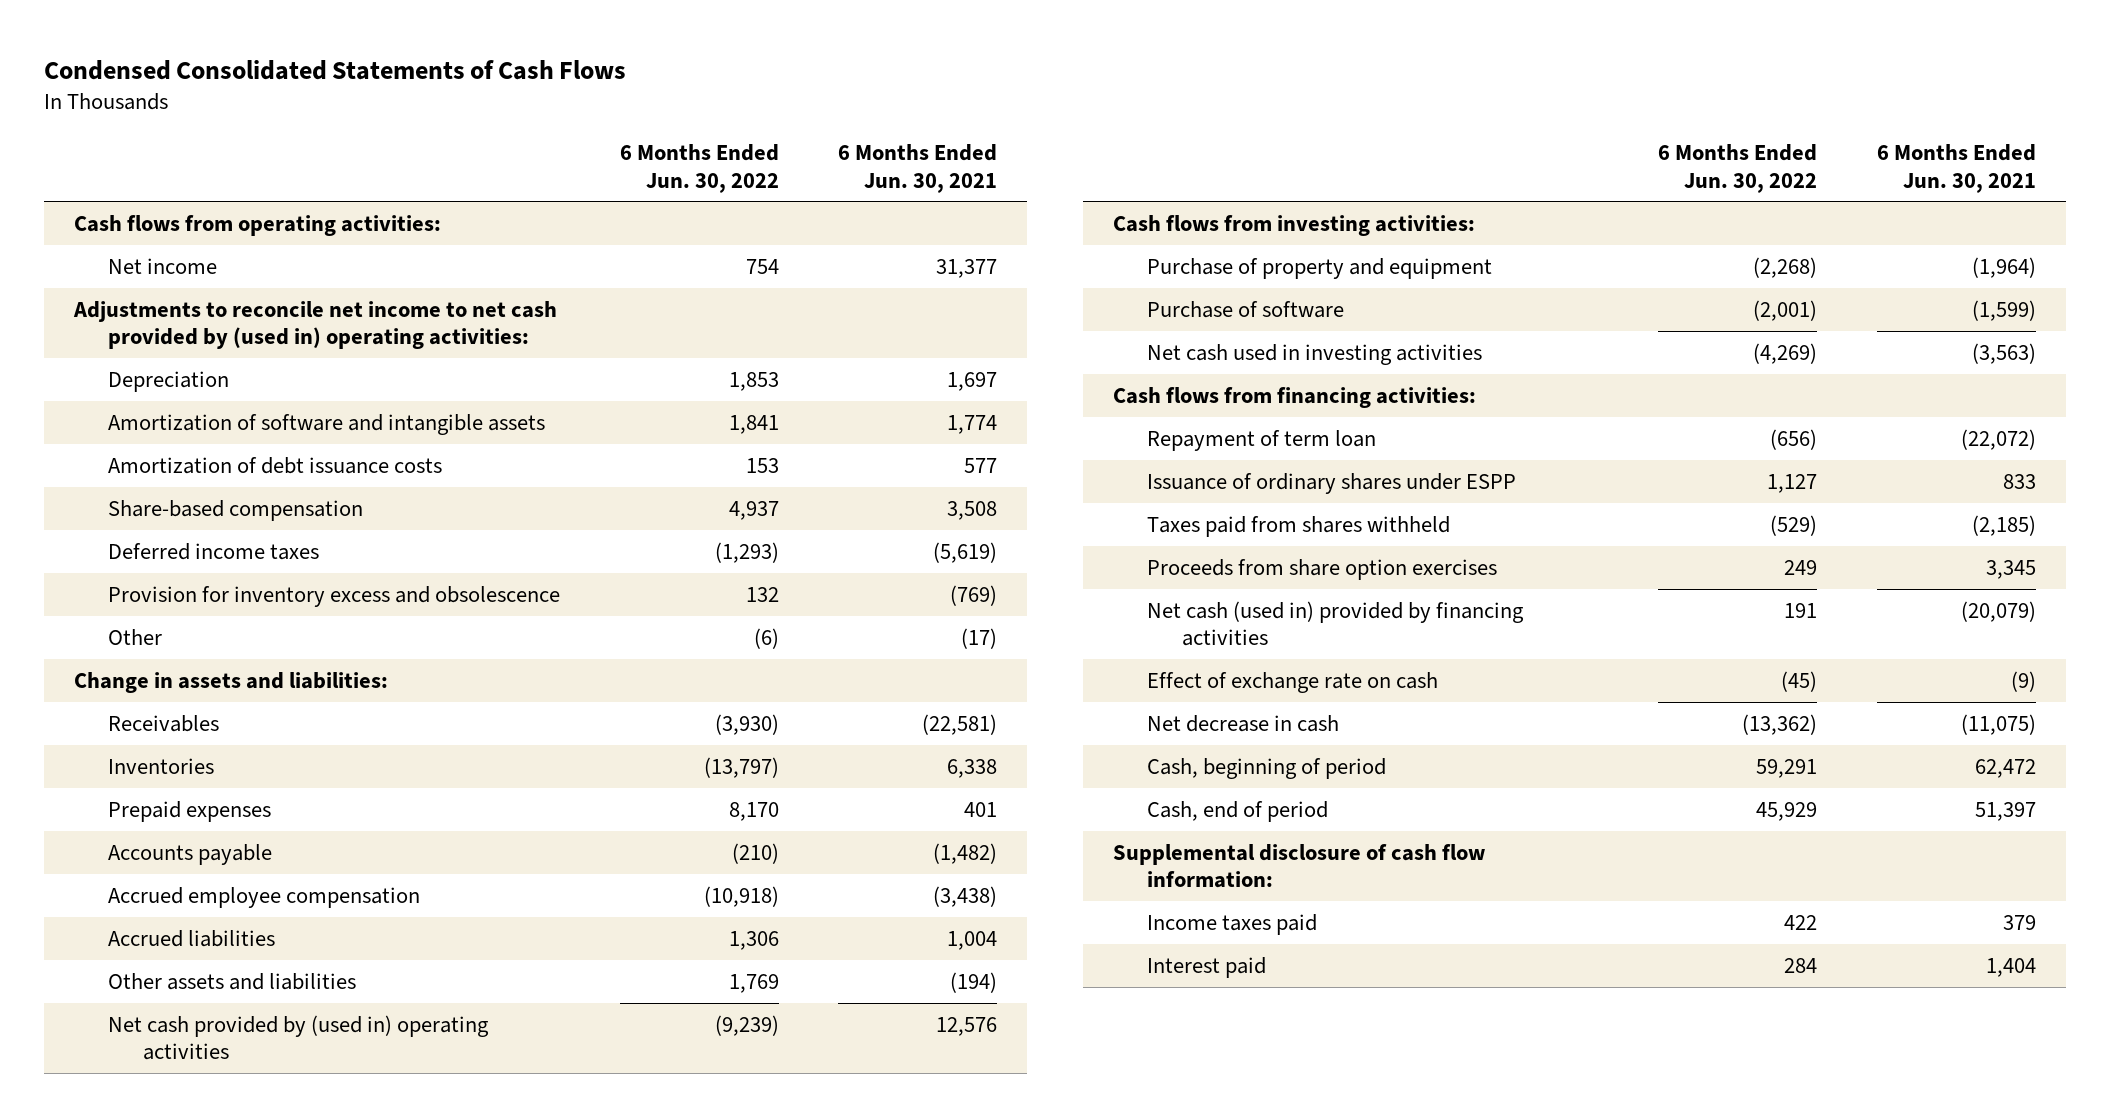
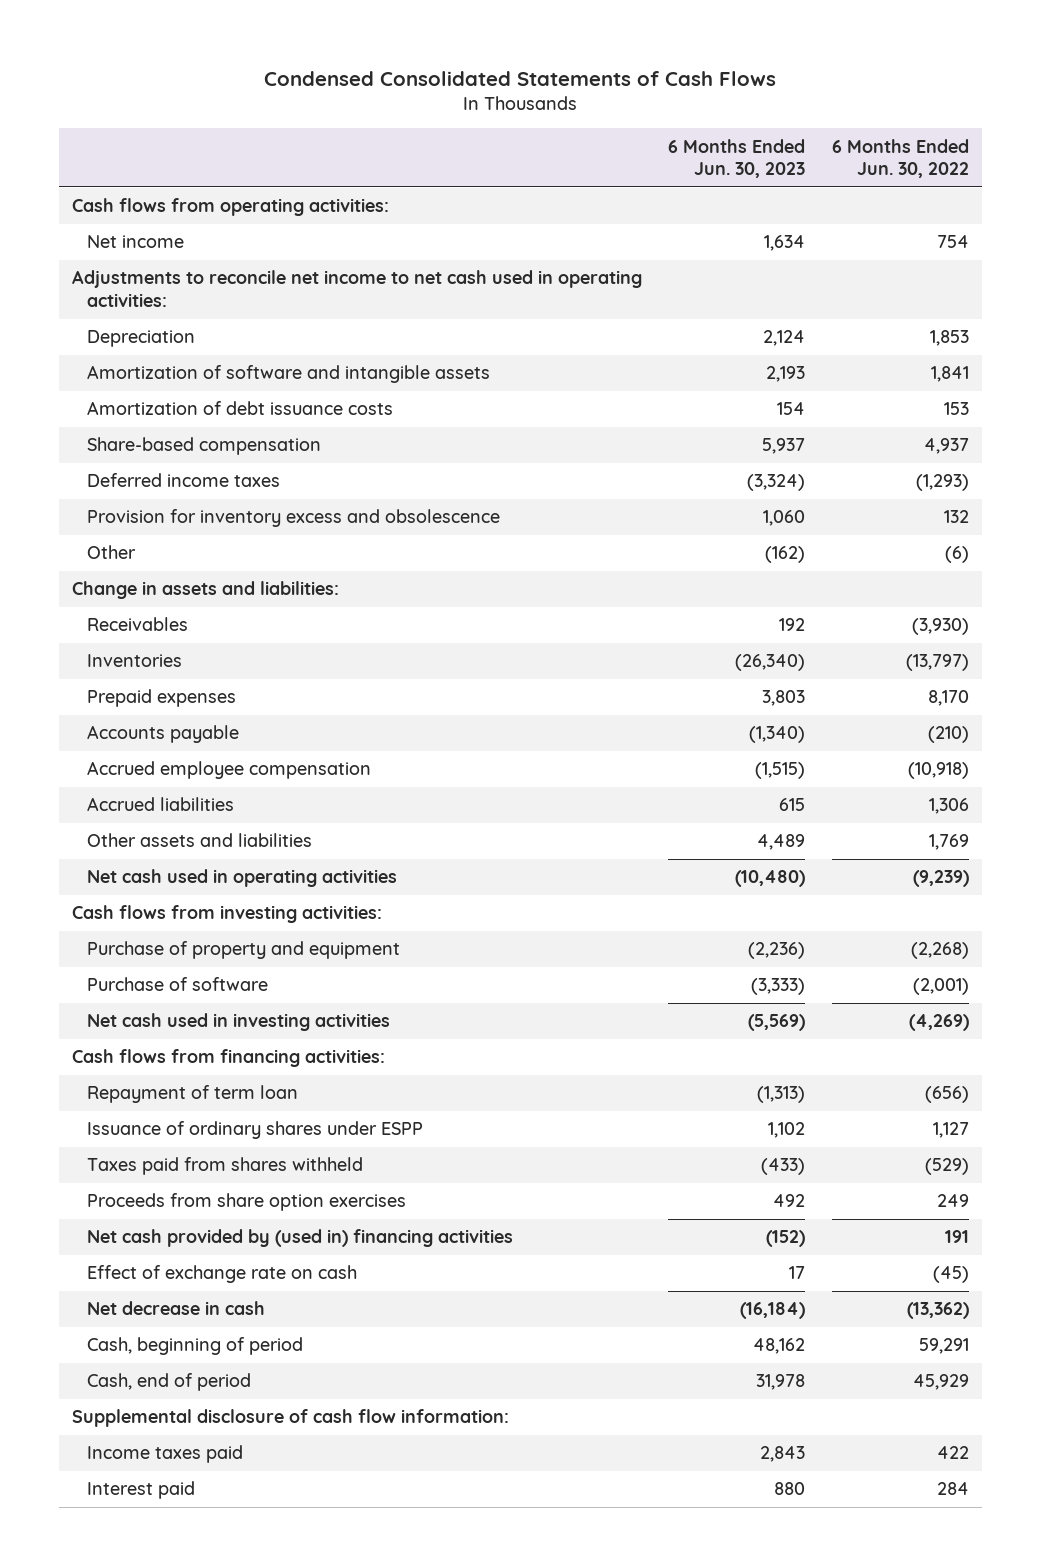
[838,144,998,193] 6 Months Ended Jun. 30, 2021 -> none
none -> [668,138,806,179] 6 Months Ended Jun. 30, 2023
[72,300,557,349] Adjustments to reconcile net income to net cash provided by (used in) operating activities: -> [71,270,642,308] Adjustments to reconcile net income to net cash used in operating activities:
[108,1014,490,1060] Net cash provided by (used in) operating activities -> [86,869,397,888] Net cash used in operating activities
[1147,600,1525,646] Net cash (used in) provided by financing activities -> [86,1229,513,1248] Net cash provided by (used in) financing activities

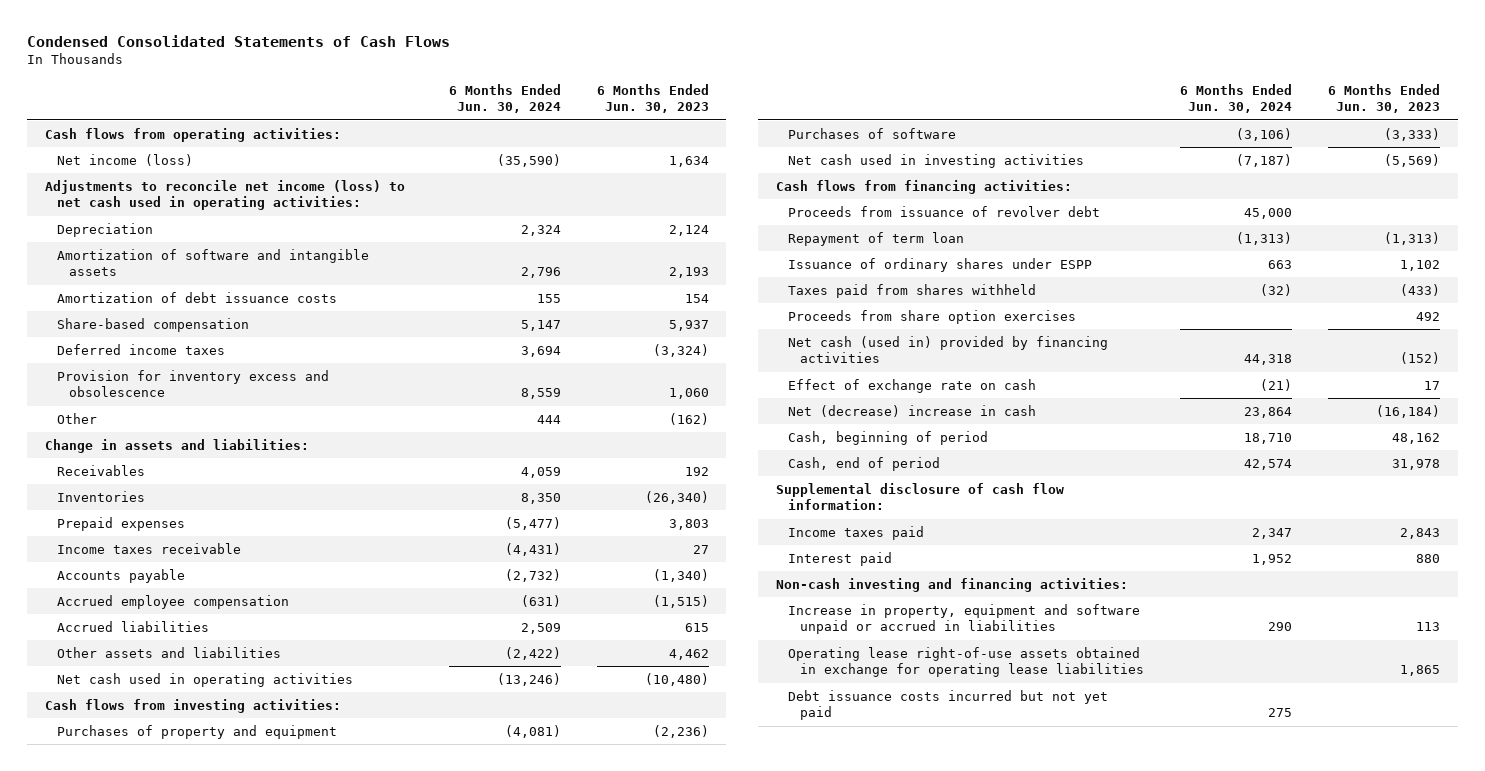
[831,138,969,179] 6 Months Ended Jun. 30, 2022 -> none
none -> [448,83,561,114] 6 Months Ended Jun. 30, 2024
[86,235,184,249] Net income -> [56,153,193,166] Net income (loss)
[71,270,642,308] Adjustments to reconcile net income to net cash used in operating activities: -> [45,179,406,211] Adjustments to reconcile net income (loss) to net cash used in operating activities:
none -> [56,542,241,554] Income taxes receivable
[757,834,806,851] 4,489 -> [668,648,709,660] 4,462
[86,941,400,960] Purchase of property and equipment -> [56,724,337,739] Purchases of property and equipment
[86,977,268,992] Purchase of software -> [787,127,956,139] Purchases of software
none -> [787,205,1100,217] Proceeds from issuance of revolver debt
[86,1229,513,1248] Net cash provided by (used in) financing activities -> [787,335,1108,364] Net cash (used in) provided by financing activities
[86,1301,265,1316] Net decrease in cash -> [787,404,1036,417] Net (decrease) increase in cash
none -> [776,577,1129,592] Non-cash investing and financing activities:
none -> [787,603,1140,635] Increase in property, equipment and software unpaid or accrued in liabilities
none -> [787,646,1144,678] Operating lease right-of-use assets obtained in exchange for operating lease liabilities
none -> [787,689,1108,721] Debt issuance costs incurred but not yet paid

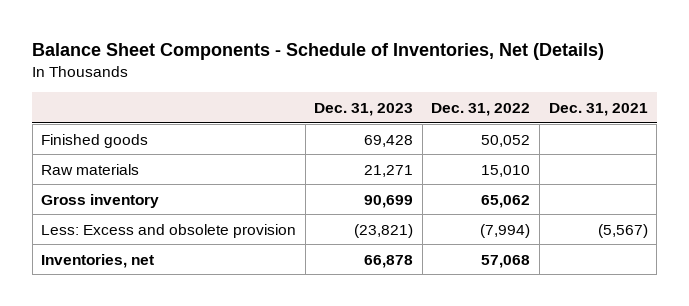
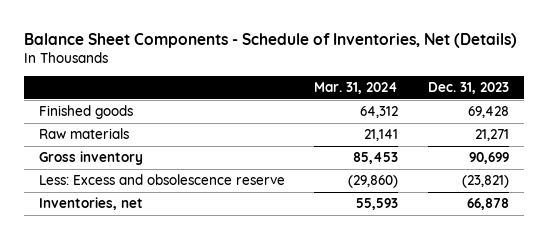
[431,102,531,116] Dec. 31, 2022 -> none
[548,102,648,116] Dec. 31, 2021 -> none
none -> [314,82,399,95] Mar. 31, 2024
[41,223,297,238] Less: Excess and obsolete provision -> [38,174,285,186] Less: Excess and obsolescence reserve

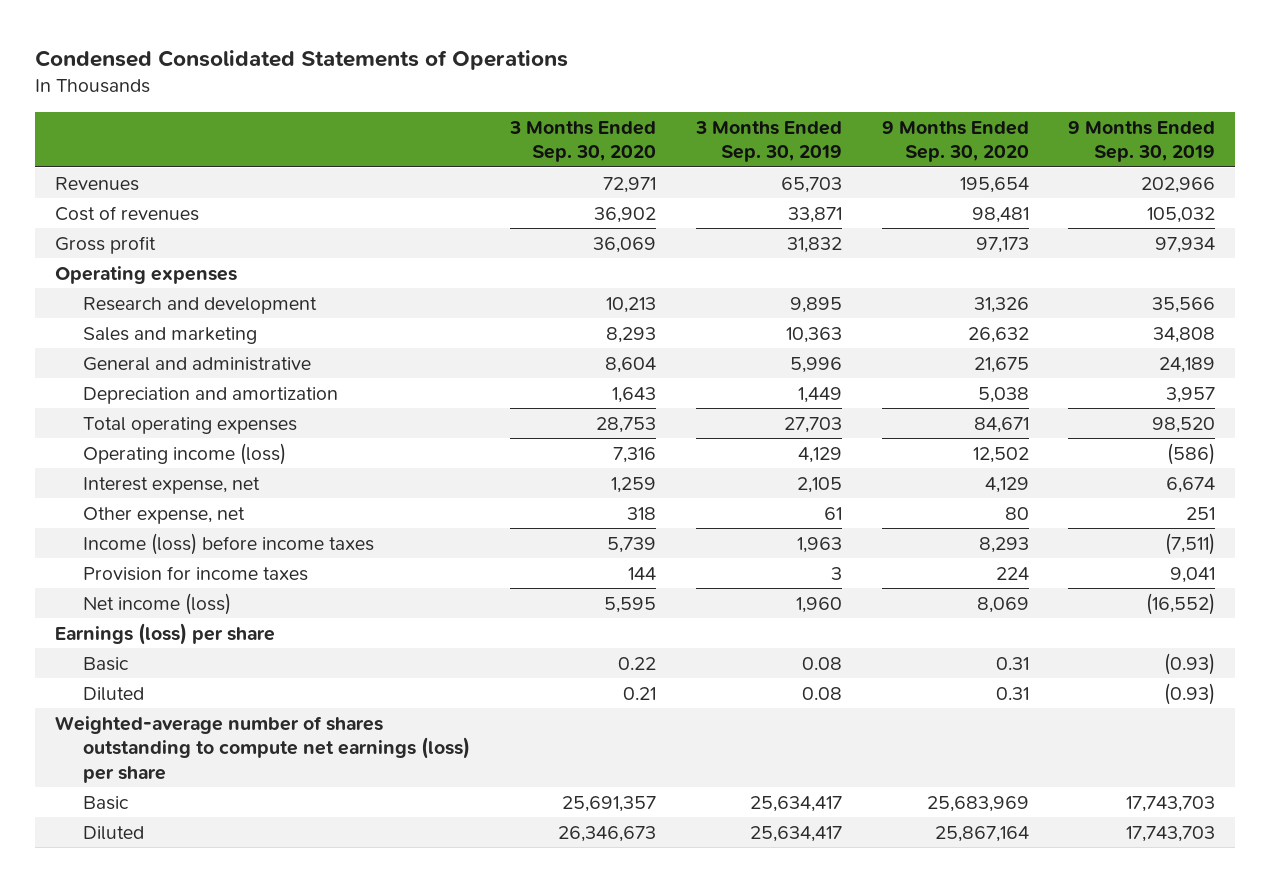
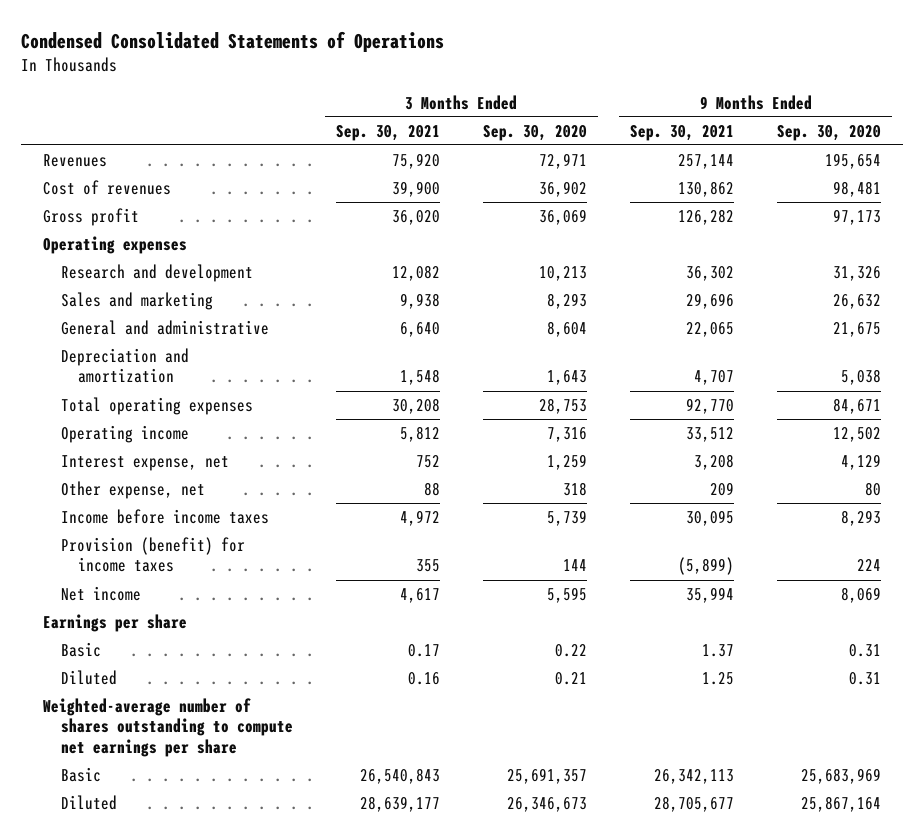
[694,120,842,163] 3 Months Ended Sep. 30, 2019 -> none
[1068,120,1216,163] 9 Months Ended Sep. 30, 2019 -> none
none -> [335,124,440,141] Sep. 30, 2021
none -> [629,124,734,141] Sep. 30, 2021
[82,442,286,465] Operating income (loss) -> [60,425,189,444] Operating income
[82,532,374,555] Income (loss) before income taxes -> [60,509,269,525] Income before income taxes
[82,565,308,581] Provision for income taxes -> [60,537,245,573] Provision (benefit) for income taxes
[82,592,231,615] Net income (loss) -> [60,586,141,602] Net income
[55,622,276,645] Earnings (loss) per share -> [42,614,187,633] Earnings per share
[55,715,470,783] Weighted-average number of shares outstanding to compute net earnings (loss) per share -> [42,698,293,757] Weighted-average number of shares outstanding to compute net earnings per share

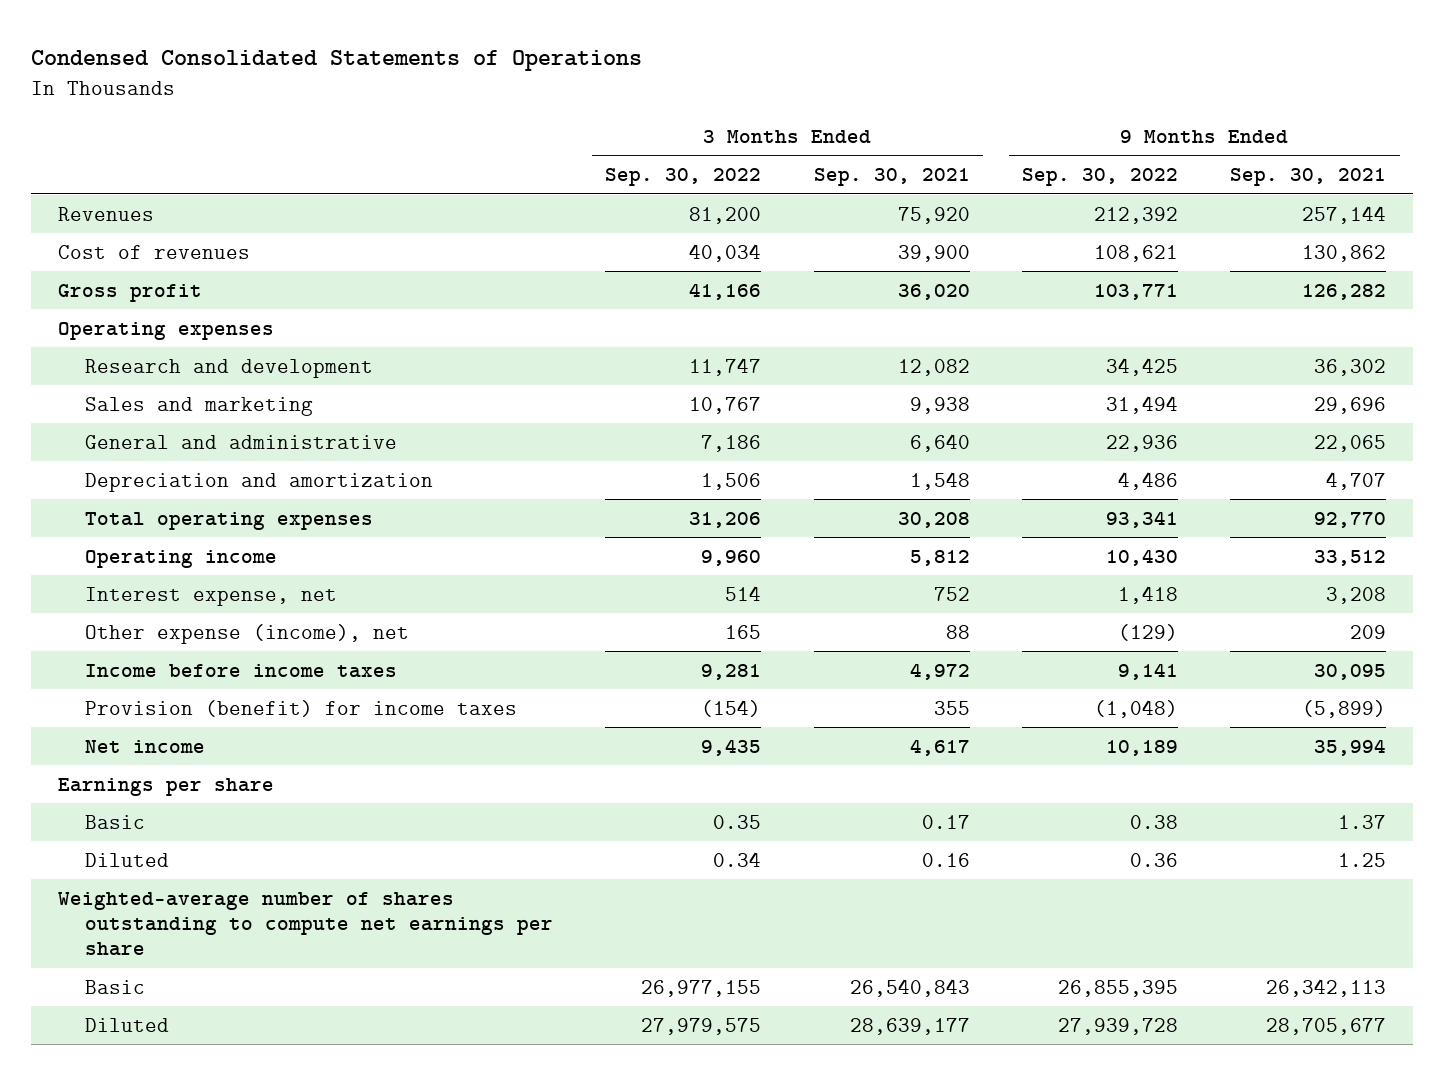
[482,124,587,141] Sep. 30, 2020 -> none
[777,124,882,141] Sep. 30, 2020 -> none
none -> [605,168,762,187] Sep. 30, 2022
none -> [1022,168,1179,187] Sep. 30, 2022
[60,481,205,500] Other expense, net -> [84,623,409,644] Other expense (income), net

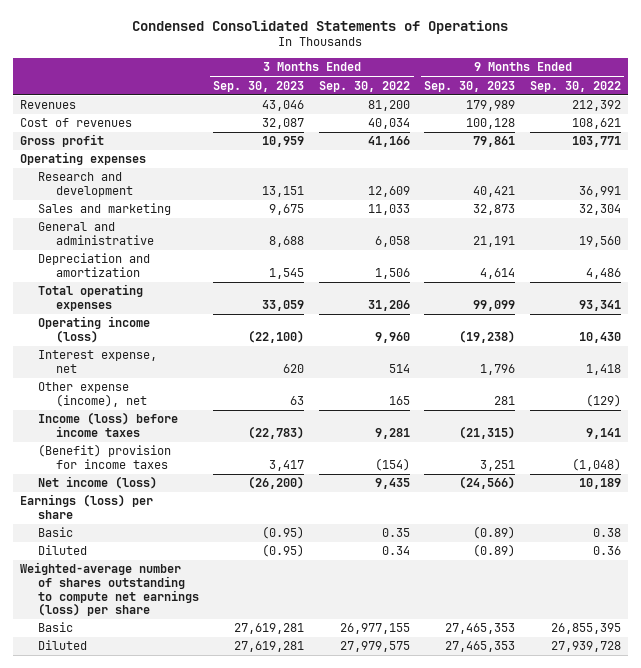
[813,168,970,187] Sep. 30, 2021 -> none
[1230,168,1387,187] Sep. 30, 2021 -> none
none -> [213,80,305,92] Sep. 30, 2023
none -> [424,80,516,92] Sep. 30, 2023
[689,357,762,376] 11,747 -> [367,186,410,198] 12,609
[1106,357,1179,376] 34,425 -> [578,186,621,198] 36,991
[689,396,762,414] 10,767 -> [367,204,410,216] 11,033
[1106,395,1179,414] 31,494 -> [578,204,621,216] 32,304
[701,434,762,452] 7,186 -> [374,236,410,248] 6,058
[1106,434,1179,452] 22,936 -> [578,236,621,248] 19,560
[84,549,277,568] Operating income -> [38,316,151,344] Operating income (loss)
[84,663,397,678] Income before income taxes -> [38,412,179,438] Income (loss) before income taxes
[84,699,517,717] Provision (benefit) for income taxes -> [38,444,172,470] (Benefit) provision for income taxes
[84,739,205,753] Net income -> [38,476,158,490] Net income (loss)
[57,777,274,796] Earnings per share -> [19,494,153,520] Earnings (loss) per share
[57,891,553,957] Weighted-average number of shares outstanding to compute net earnings per share -> [19,562,200,617] Weighted-average number of shares outstanding to compute net earnings (loss) per share

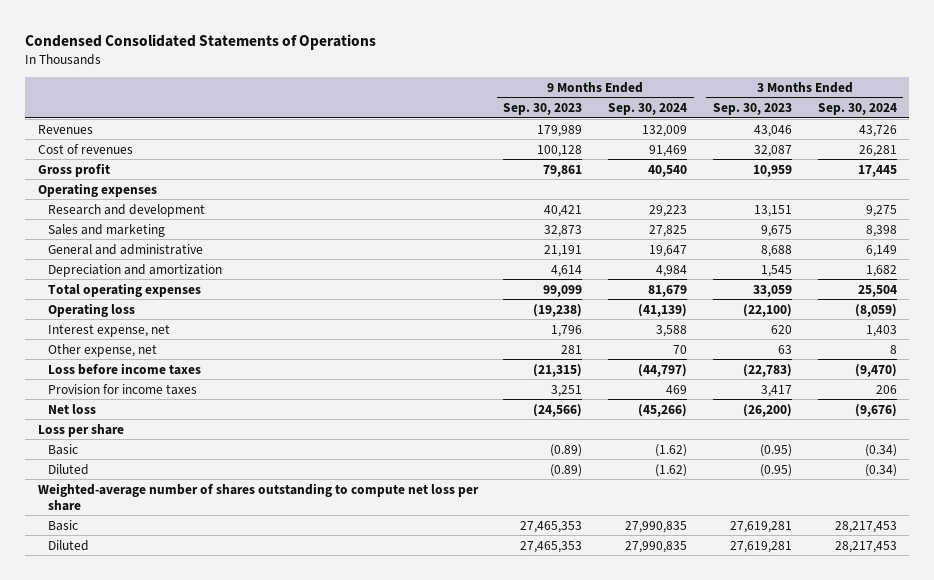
[318,80,410,92] Sep. 30, 2022 -> none
[529,80,621,92] Sep. 30, 2022 -> none
none -> [608,103,688,116] Sep. 30, 2024
none -> [817,103,897,116] Sep. 30, 2024
[38,316,151,344] Operating income (loss) -> [47,302,135,317] Operating loss
[38,382,148,408] Other expense (income), net -> [47,343,157,357] Other expense, net
[38,412,179,438] Income (loss) before income taxes -> [47,362,201,375] Loss before income taxes
[38,444,172,470] (Benefit) provision for income taxes -> [47,383,197,395] Provision for income taxes
[38,476,158,490] Net income (loss) -> [47,403,96,414] Net loss
[19,494,153,520] Earnings (loss) per share -> [37,423,124,437] Loss per share
[19,562,200,617] Weighted-average number of shares outstanding to compute net earnings (loss) per share -> [37,482,479,511] Weighted-average number of shares outstanding to compute net loss per share

